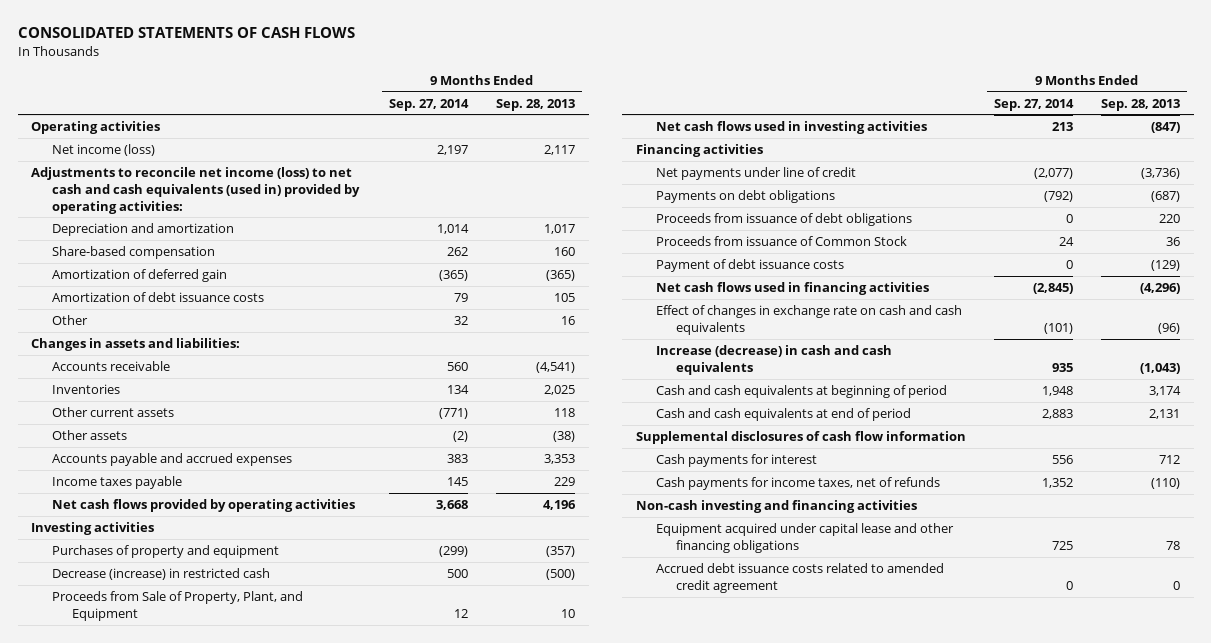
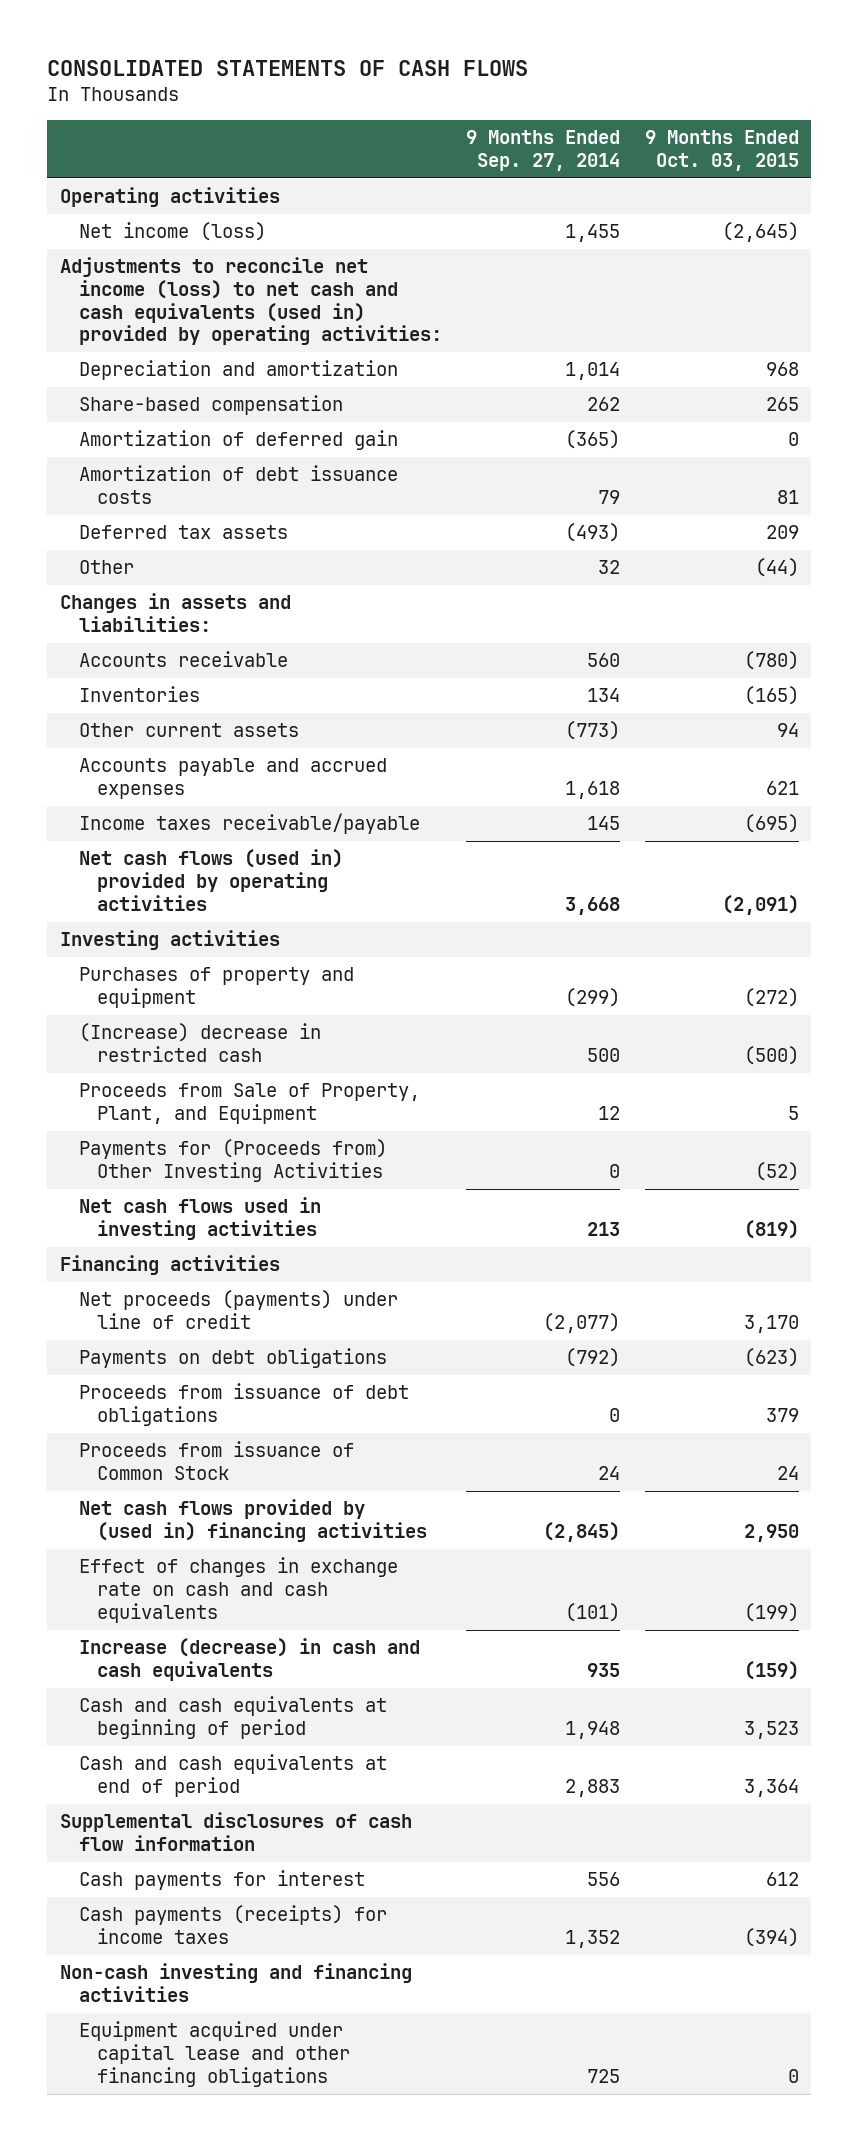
[496,98,576,111] Sep. 28, 2013 -> none
none -> [644,130,799,171] 9 Months Ended Oct. 03, 2015
[437,145,469,156] 2,197 -> [565,224,621,243] 1,455
none -> [78,525,288,540] Deferred tax assets
[51,430,127,441] Other assets -> none
[439,408,469,420] (771) -> [565,721,621,741] (773)
[447,454,469,464] 383 -> [565,781,621,800] 1,618
[51,476,182,490] Income taxes payable -> [78,813,420,835] Income taxes receivable/payable
[51,499,355,513] Net cash flows provided by operating activities -> [78,849,343,911] Net cash flows (used in) provided by operating activities
[51,568,270,581] Decrease (increase) in restricted cash -> [78,1023,321,1063] (Increase) decrease in restricted cash
none -> [78,1139,387,1183] Payments for (Proceeds from) Other Investing Activities
[656,167,857,181] Net payments under line of credit -> [78,1290,398,1330] Net proceeds (payments) under line of credit
[656,259,845,273] Payment of debt issuance costs -> none
[656,282,930,296] Net cash flows used in financing activities -> [78,1499,428,1543] Net cash flows provided by (used in) financing activities
[656,477,941,491] Cash payments for income taxes, net of refunds -> [78,1905,387,1945] Cash payments (receipts) for income taxes
[656,563,945,593] Accrued debt issuance costs related to amended credit agreement -> none

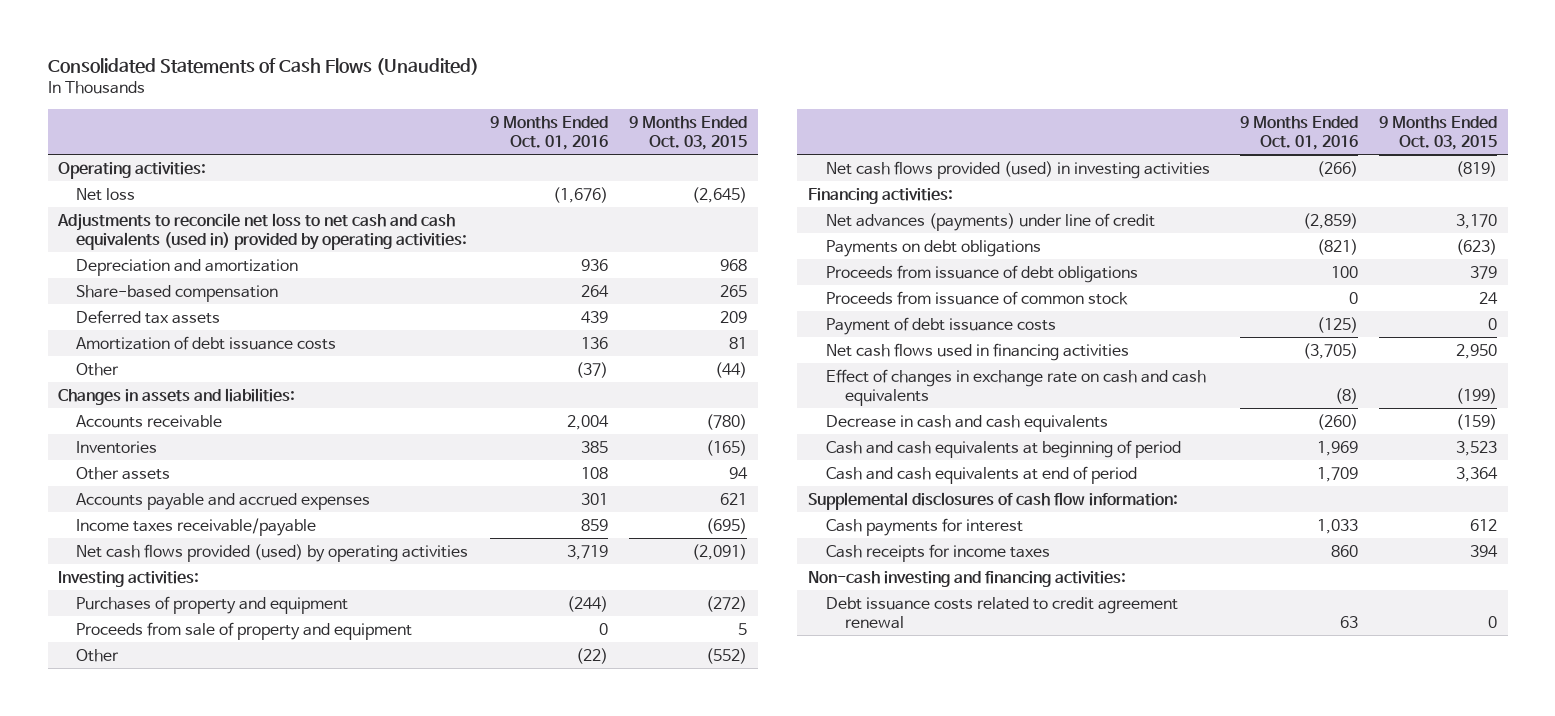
[47,60,529,77] CONSOLIDATED STATEMENTS OF CASH FLOWS -> [47,58,479,76] Consolidated Statements of Cash Flows (Unaudited)
[466,130,621,171] 9 Months Ended Sep. 27, 2014 -> none
none -> [489,115,608,150] 9 Months Ended Oct. 01, 2016
[59,187,280,208] Operating activities -> [58,161,207,179] Operating activities:
[78,222,266,242] Net income (loss) -> [76,187,136,201] Net loss
[59,257,442,346] Adjustments to reconcile net income (loss) to net cash and cash equivalents (used in) provided by operating activities: -> [57,212,468,250] Adjustments to reconcile net loss to net cash and cash equivalents (used in) provided by operating activities:
[78,430,398,451] Amortization of deferred gain -> none
[78,465,398,505] Amortization of debt issuance costs -> [76,335,337,350] Amortization of debt issuance costs
[78,723,299,738] Other current assets -> [76,466,171,480] Other assets
[78,849,343,911] Net cash flows (used in) provided by operating activities -> [76,543,469,562] Net cash flows provided (used) by operating activities
[59,930,280,951] Investing activities -> [58,570,200,587] Investing activities:
[78,1023,321,1063] (Increase) decrease in restricted cash -> none
[78,1139,387,1183] Payments for (Proceeds from) Other Investing Activities -> none
[78,1083,420,1125] Proceeds from Sale of Property, Plant, and Equipment -> [76,621,413,640] Proceeds from sale of property and equipment
none -> [76,648,120,662] Other
[78,1197,321,1241] Net cash flows used in investing activities -> [826,160,1211,179] Net cash flows provided (used) in investing activities
[59,1255,280,1276] Financing activities -> [807,187,953,204] Financing activities:
[78,1290,398,1330] Net proceeds (payments) under line of credit -> [826,212,1156,231] Net advances (payments) under line of credit
[78,1441,354,1481] Proceeds from issuance of Common Stock -> [826,290,1129,305] Proceeds from issuance of common stock
none -> [826,316,1057,335] Payment of debt issuance costs
[78,1499,428,1543] Net cash flows provided by (used in) financing activities -> [826,342,1130,361] Net cash flows used in financing activities
[78,1638,420,1682] Increase (decrease) in cash and cash equivalents -> [826,414,1109,432] Decrease in cash and cash equivalents
[59,1812,412,1852] Supplemental disclosures of cash flow information -> [807,491,1178,510] Supplemental disclosures of cash flow information:
[78,2021,351,2087] Equipment acquired under capital lease and other financing obligations -> none
[78,1905,387,1945] Cash payments (receipts) for income taxes -> [826,543,1051,562] Cash receipts for income taxes
[743,1928,799,1948] (394) -> [1469,544,1498,557] 394
[59,1963,412,2003] Non-cash investing and financing activities -> [807,570,1126,587] Non-cash investing and financing activities:
none -> [826,596,1179,629] Debt issuance costs related to credit agreement renewal

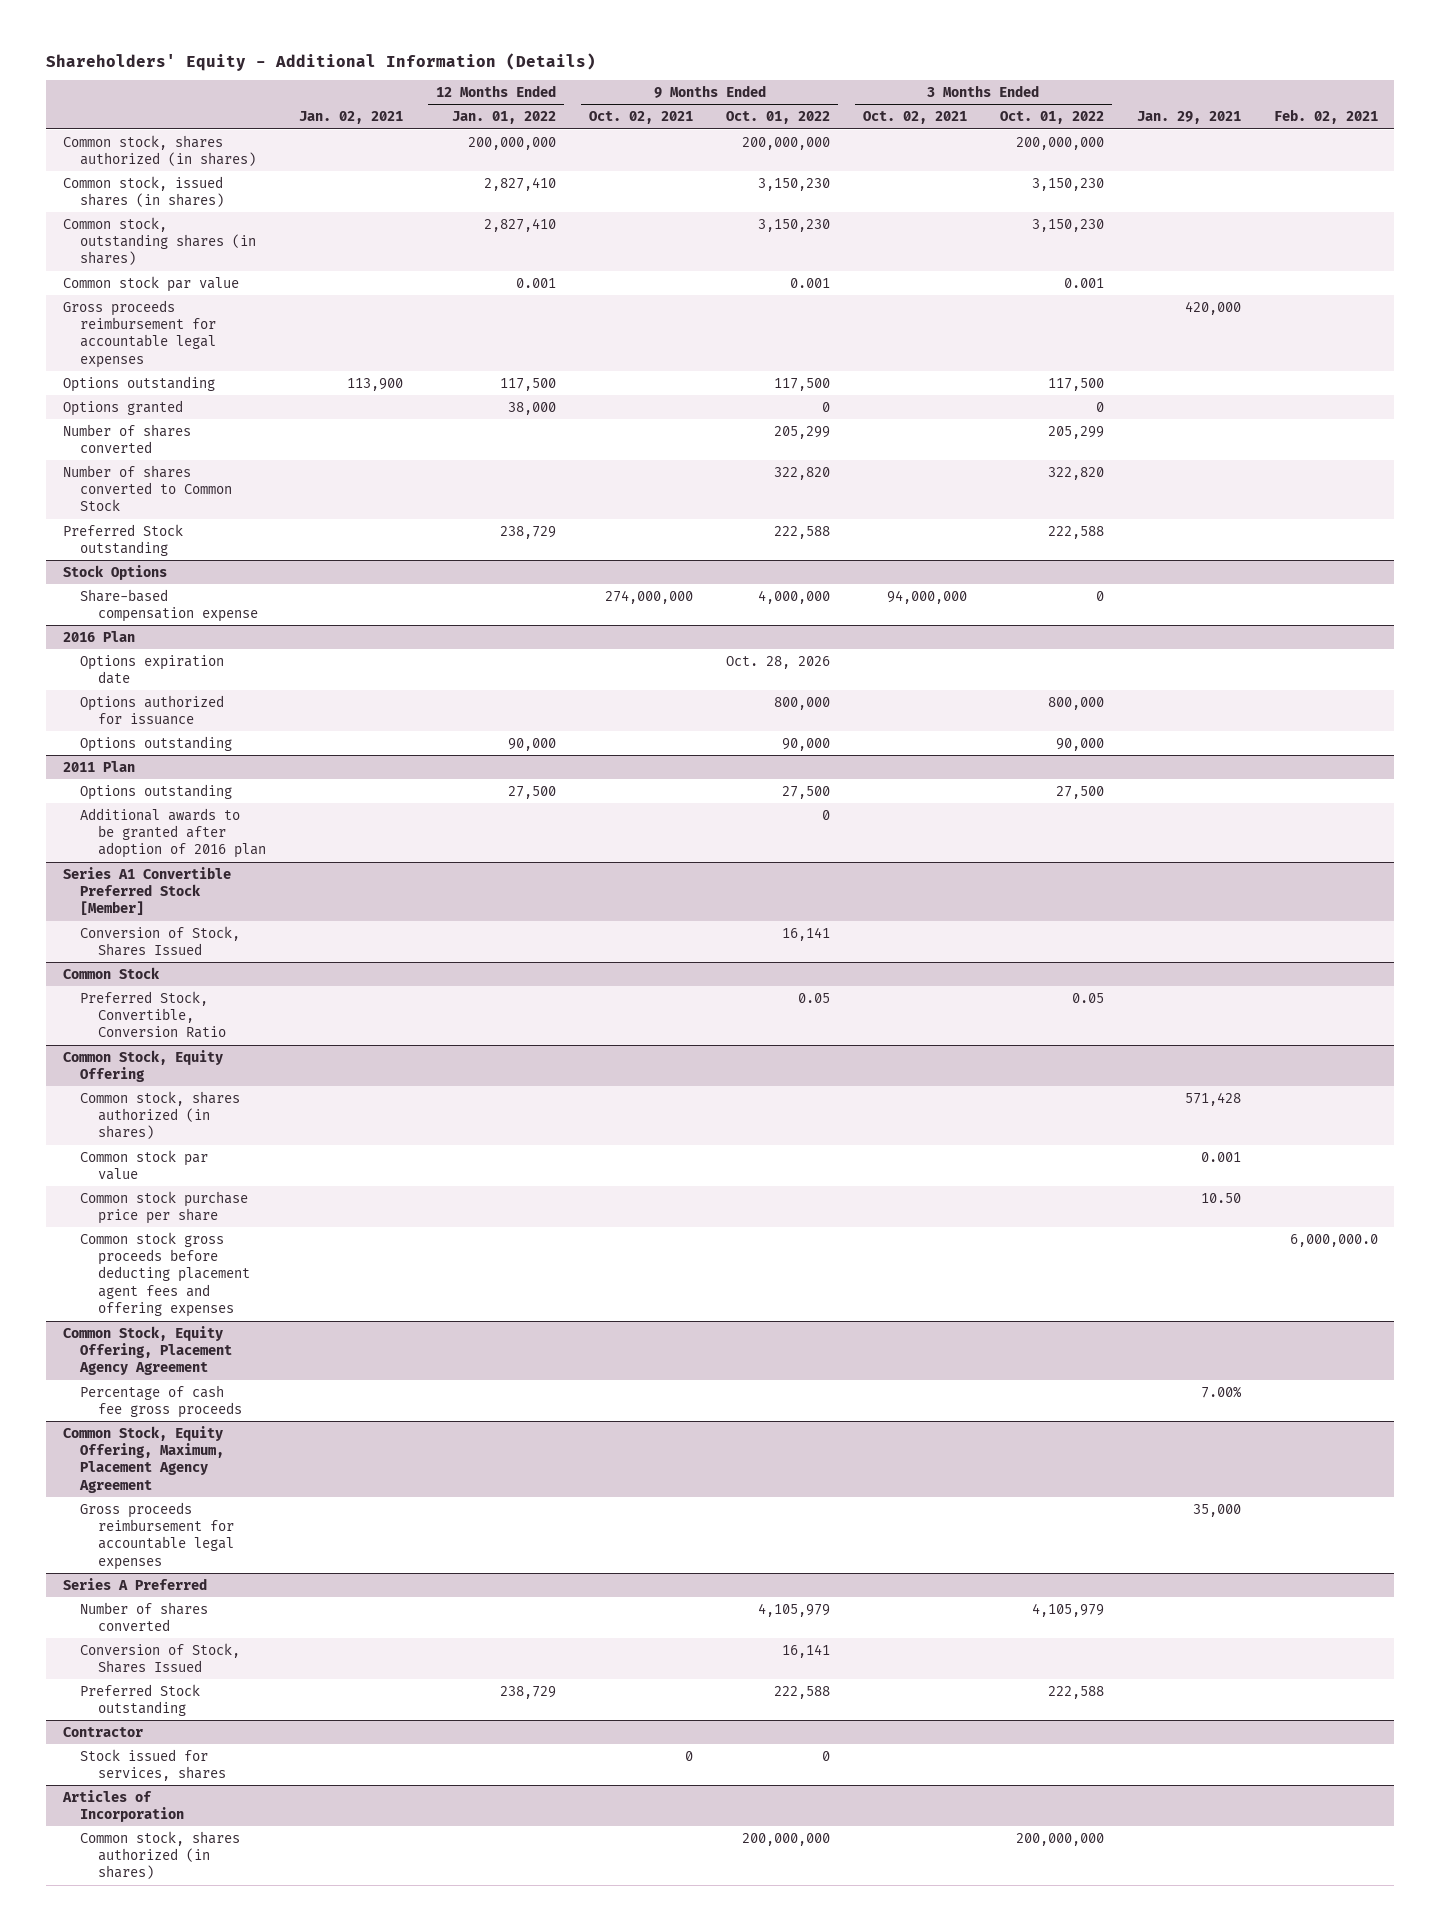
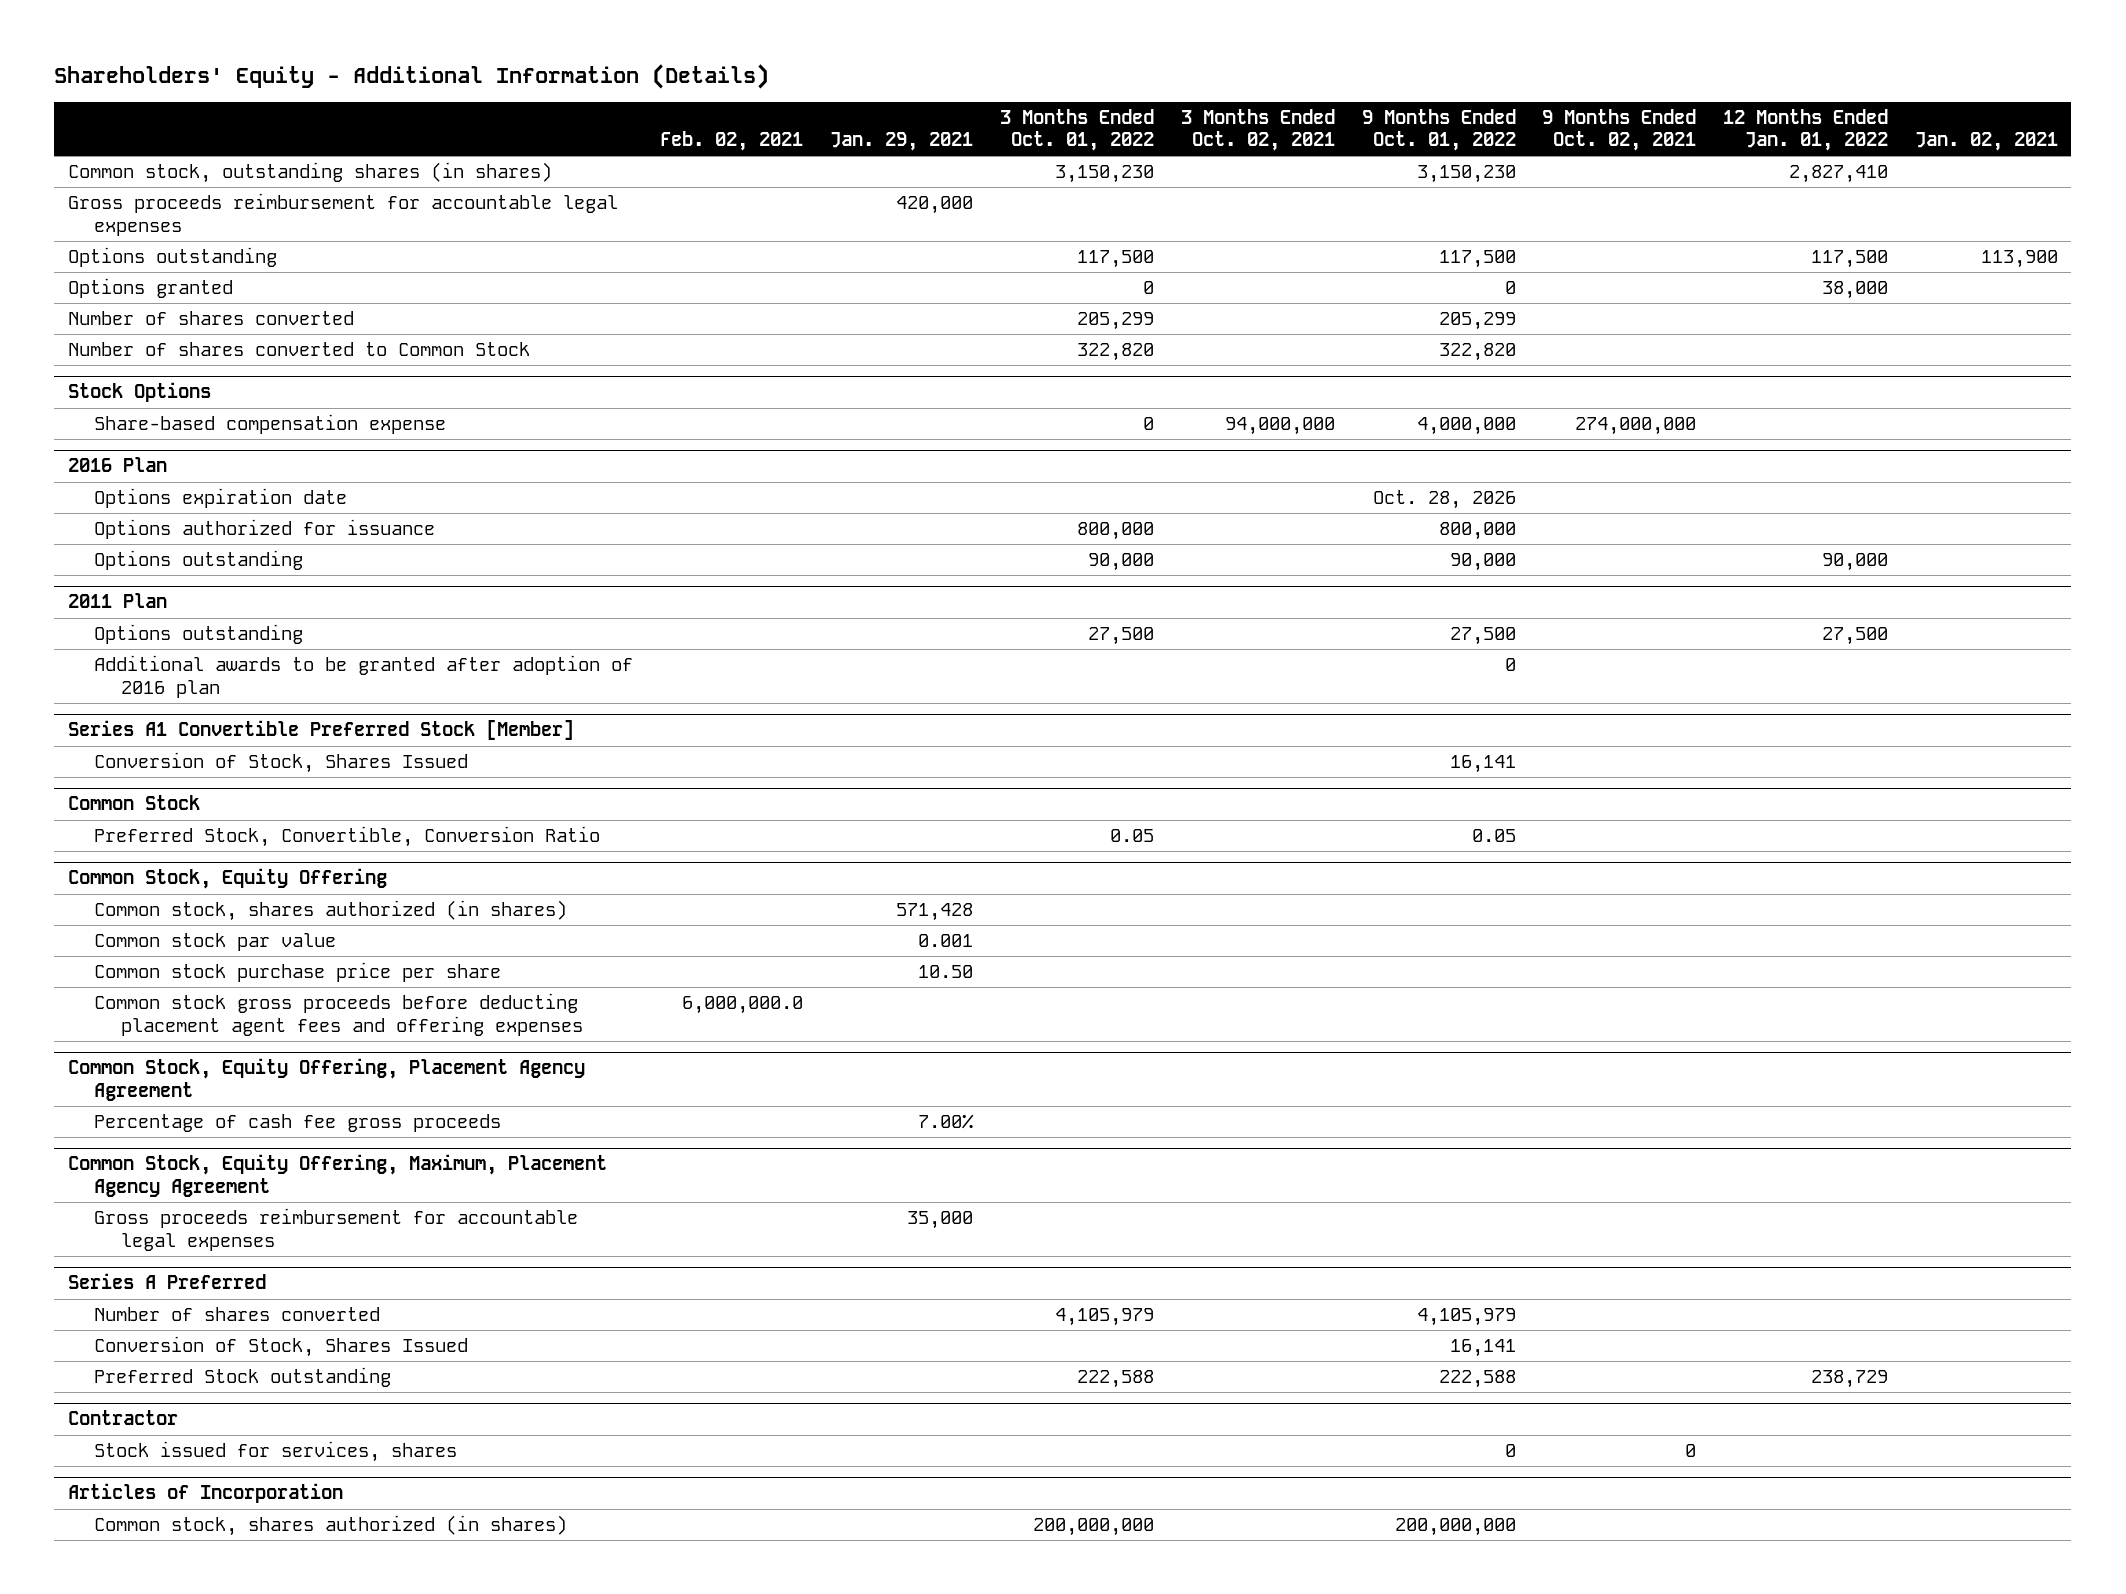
[62,134,257,167] Common stock, shares authorized (in shares) -> none
[62,175,225,208] Common stock, issued shares (in shares) -> none
[62,275,239,292] Common stock par value -> none
[62,523,183,557] Preferred Stock outstanding -> none

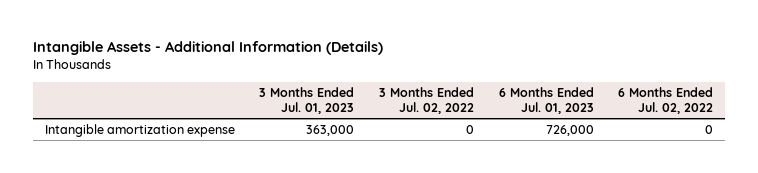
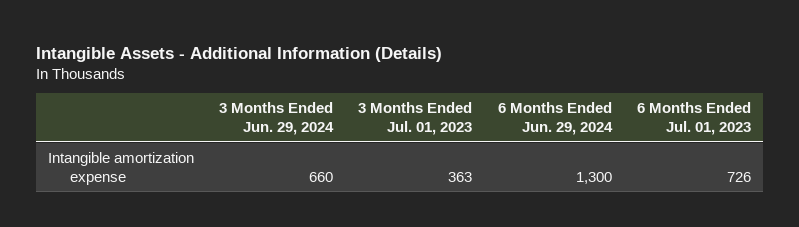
[379,86,475,115] 3 Months Ended Jul. 02, 2022 -> none
[618,86,714,115] 6 Months Ended Jul. 02, 2022 -> none
none -> [219,102,335,136] 3 Months Ended Jun. 29, 2024
none -> [497,102,613,136] 6 Months Ended Jun. 29, 2024
[306,124,355,136] 363,000 -> [448,171,473,182] 363
[545,124,594,136] 726,000 -> [726,171,751,182] 726

